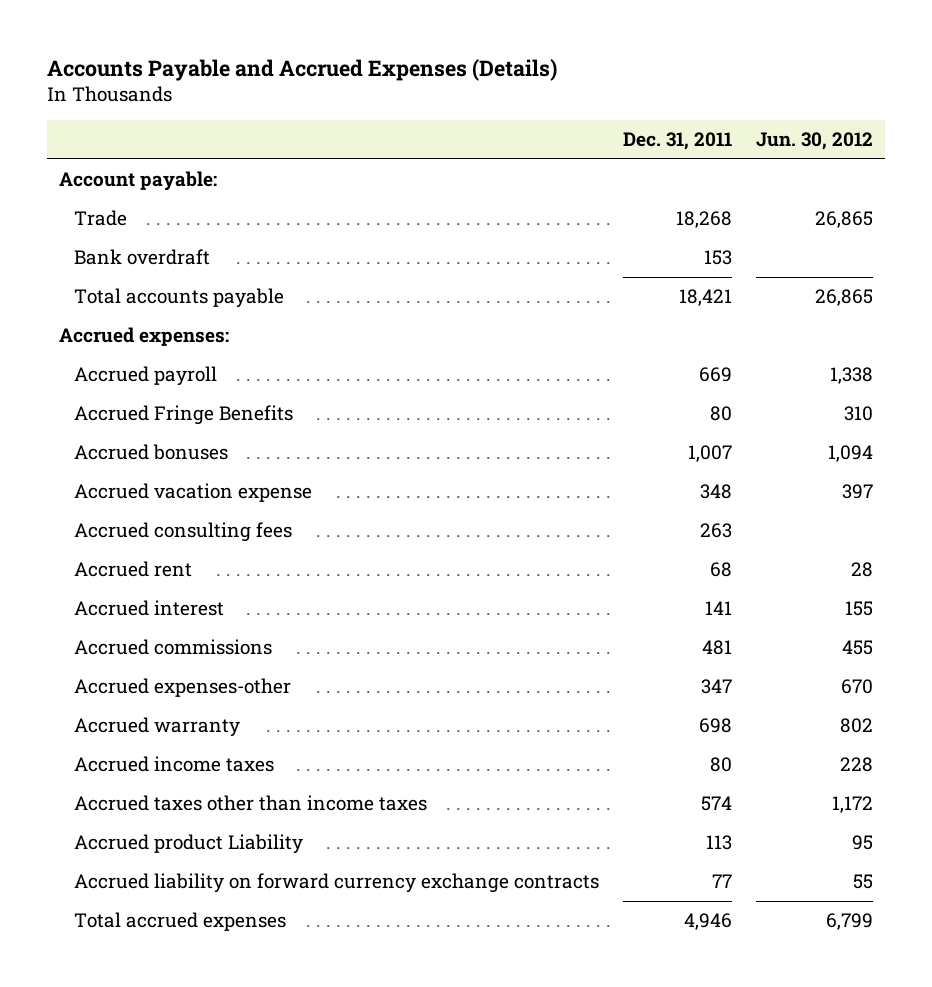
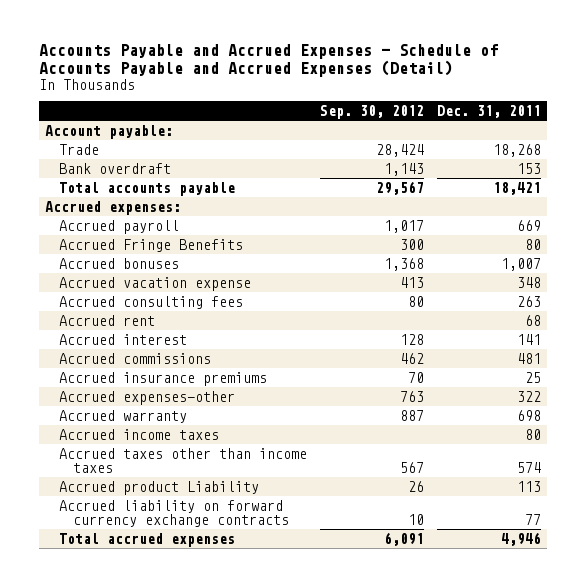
[46,59,557,82] Accounts Payable and Accrued Expenses (Details) -> [38,44,498,78] Accounts Payable and Accrued Expenses - Schedule of Accounts Payable and Accrued Expenses (Detail)
[756,132,874,151] Jun. 30, 2012 -> none
none -> [320,104,425,119] Sep. 30, 2012
none -> [59,371,268,386] Accrued insurance premiums
[701,679,733,695] 347 -> [516,390,541,402] 322

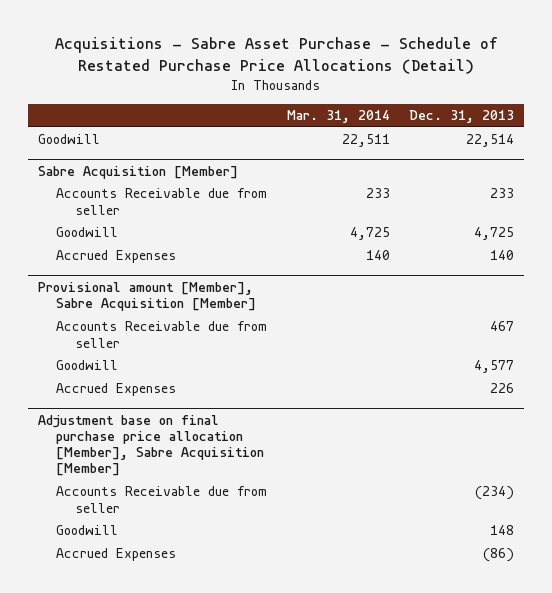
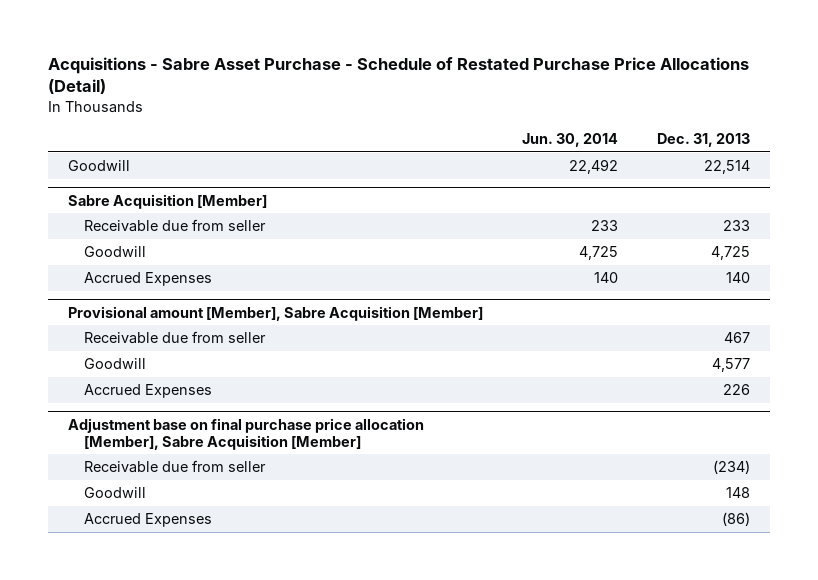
[286,110,390,124] Mar. 31, 2014 -> none
none -> [521,132,618,147] Jun. 30, 2014
[56,188,268,215] Accounts Receivable due from seller -> [84,219,267,233] Receivable due from seller
[56,321,268,348] Accounts Receivable due from seller -> [84,331,267,345] Receivable due from seller
[56,486,268,513] Accounts Receivable due from seller -> [84,460,267,474] Receivable due from seller

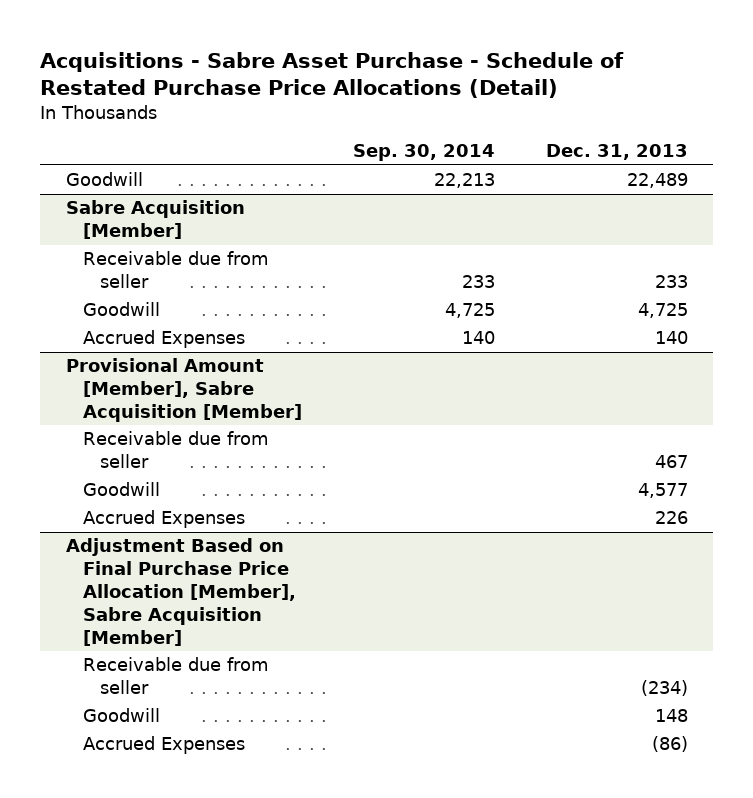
[521,132,618,147] Jun. 30, 2014 -> none
none -> [352,144,495,162] Sep. 30, 2014
[704,160,751,175] 22,514 -> [626,173,688,189] 22,489
[67,305,483,321] Provisional amount [Member], Sabre Acquisition [Member] -> [65,358,302,423] Provisional Amount [Member], Sabre Acquisition [Member]
[67,417,424,450] Adjustment base on final purchase price allocation [Member], Sabre Acquisition [Member] -> [65,538,296,646] Adjustment Based on Final Purchase Price Allocation [Member], Sabre Acquisition [Member]

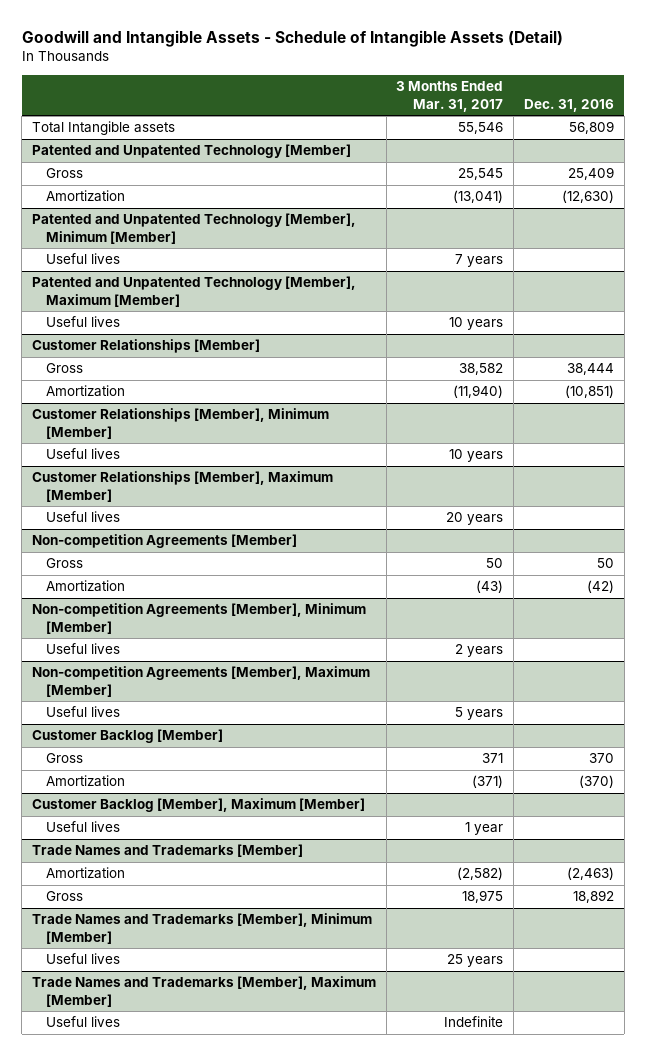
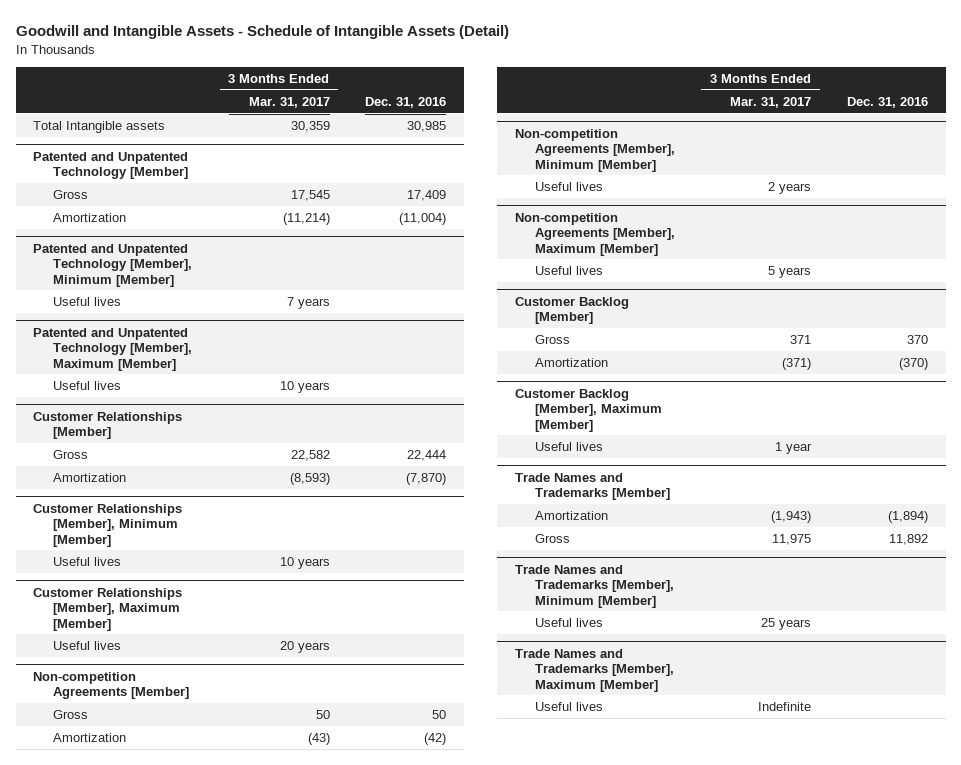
[458,122,504,135] 55,546 -> [290,120,330,132] 30,359
[568,121,614,135] 56,809 -> [407,120,447,132] 30,985
[458,168,504,181] 25,545 -> [290,189,330,201] 17,545
[567,167,614,181] 25,409 -> [407,189,447,201] 17,409
[453,190,504,204] (13,041) -> [282,212,330,225] (11,214)
[561,190,614,204] (12,630) -> [399,212,447,225] (11,004)
[459,363,504,376] 38,582 -> [290,449,330,461] 22,582
[566,363,614,376] 38,444 -> [407,449,447,461] 22,444
[453,385,504,399] (11,940) -> [289,472,330,485] (8,593)
[564,385,614,399] (10,851) -> [406,472,447,485] (7,870)
[457,867,504,881] (2,582) -> [771,510,812,523] (1,943)
[566,867,614,881] (2,463) -> [887,510,928,523] (1,894)
[462,890,504,904] 18,975 -> [772,533,812,545] 11,975
[572,890,614,904] 18,892 -> [888,533,928,545] 11,892

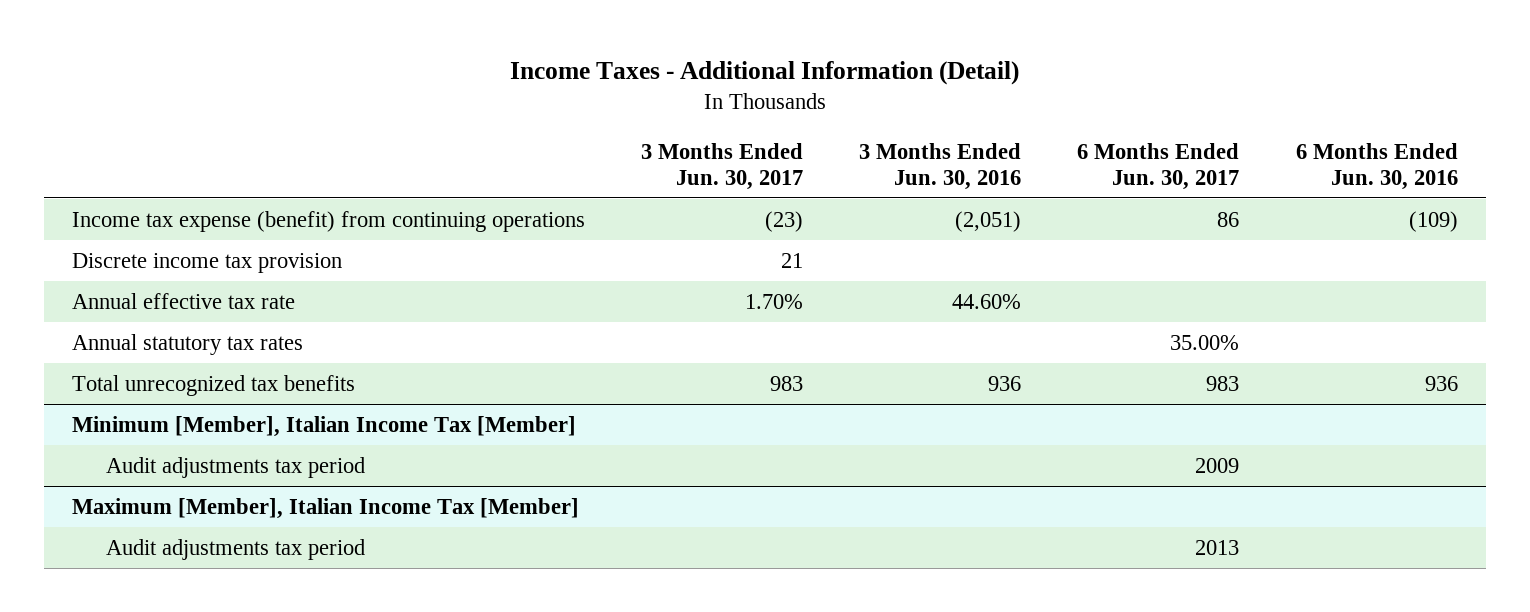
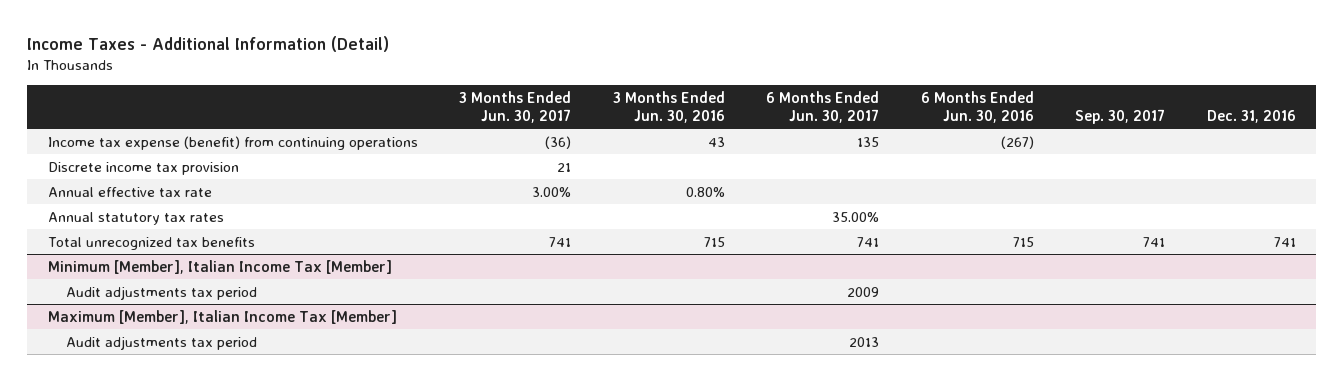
none -> [1075,108,1166,124] Sep. 30, 2017
none -> [1206,109,1296,123] Dec. 31, 2016
[765,210,804,232] (23) -> [545,135,572,149] (36)
[955,210,1022,232] (2,051) -> [707,136,725,147] 43
[1217,211,1240,227] 86 -> [857,136,880,147] 135
[1408,210,1458,232] (109) -> [1000,135,1034,149] (267)
[745,293,804,309] 1.70% -> [532,186,572,197] 3.00%
[952,293,1022,309] 44.60% -> [685,186,725,197] 0.80%
[770,375,804,391] 983 -> [549,236,572,247] 741
[988,375,1022,391] 936 -> [703,236,725,247] 715
[1206,375,1240,391] 983 -> [857,236,880,247] 741
[1424,375,1458,391] 936 -> [1012,236,1034,247] 715

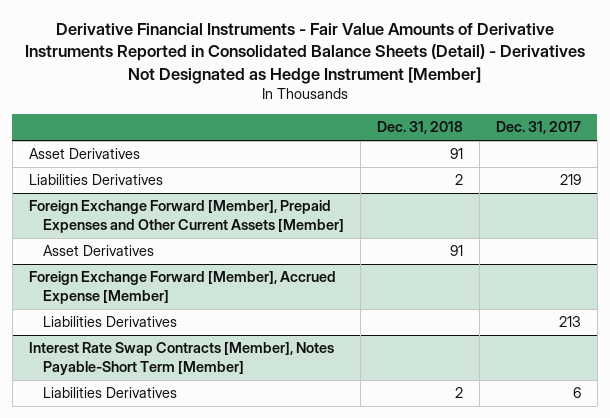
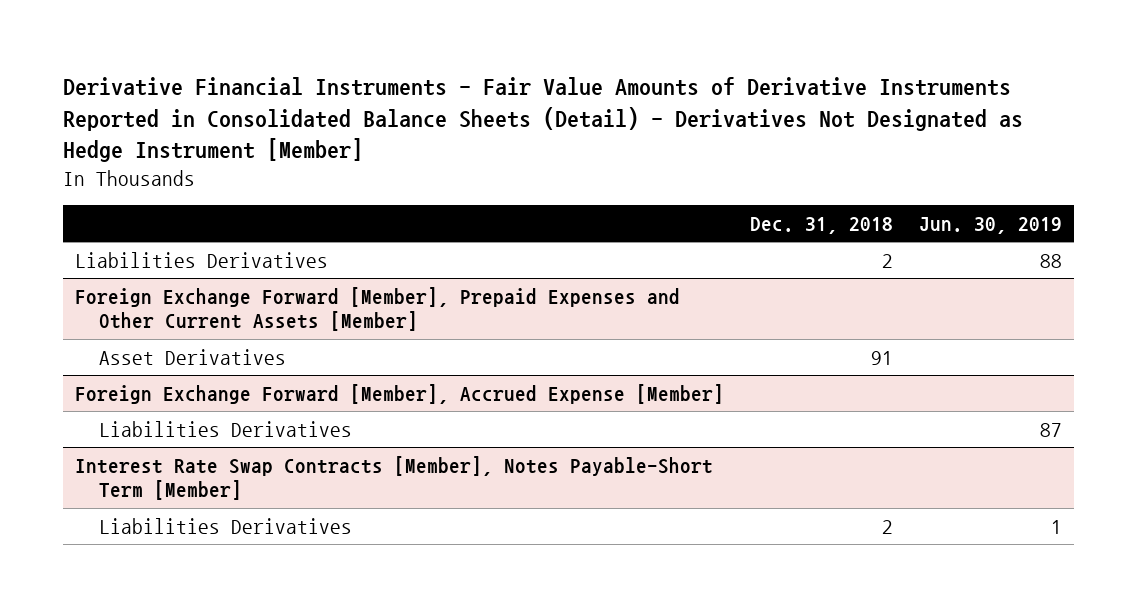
[495,121,581,135] Dec. 31, 2017 -> none
none -> [918,216,1062,234] Jun. 30, 2019
[28,148,140,160] Asset Derivatives -> none

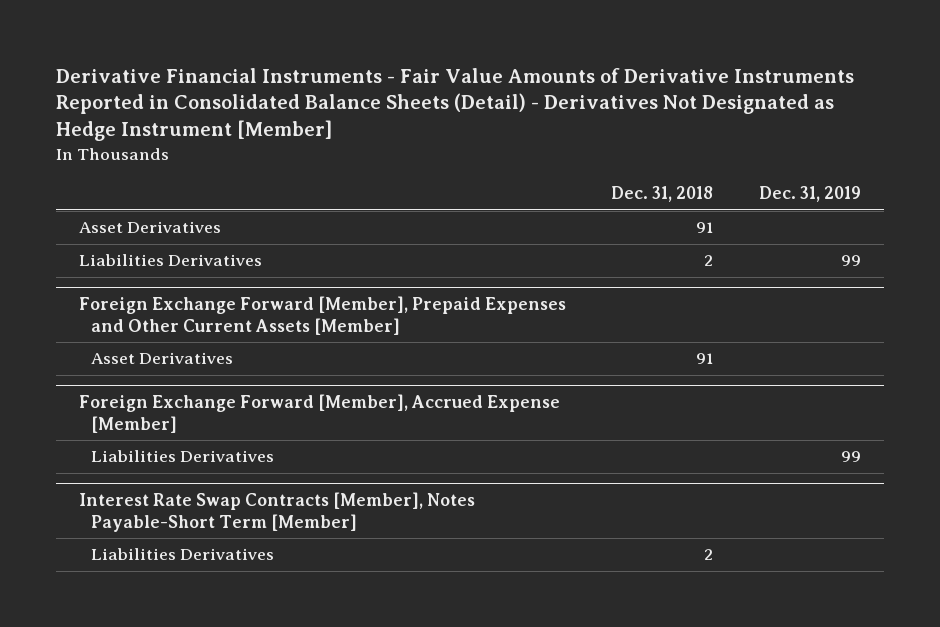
[918,216,1062,234] Jun. 30, 2019 -> none
none -> [759,186,862,203] Dec. 31, 2019
none -> [78,221,221,234] Asset Derivatives

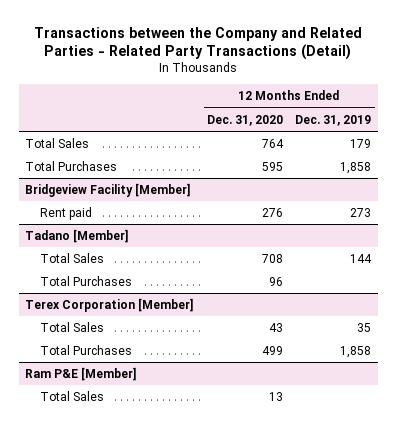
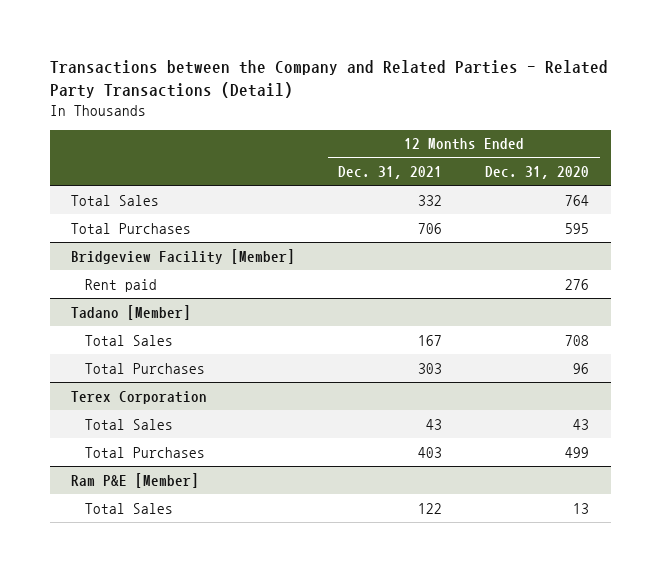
[295,114,372,126] Dec. 31, 2019 -> none
none -> [338,165,443,179] Dec. 31, 2021
[25,297,195,312] Terex Corporation [Member] -> [71,390,208,404] Terex Corporation

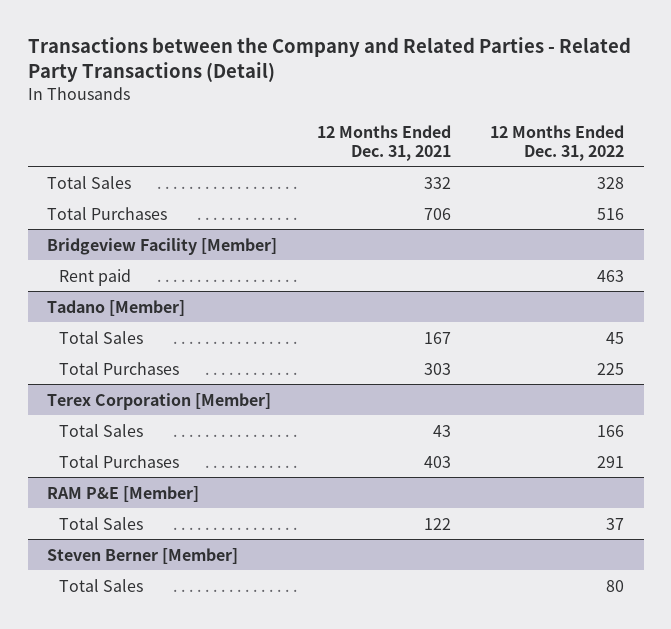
[485,165,590,179] Dec. 31, 2020 -> none
none -> [489,124,624,161] 12 Months Ended Dec. 31, 2022
[71,390,208,404] Terex Corporation -> [47,392,272,410] Terex Corporation [Member]
[71,472,200,488] Ram P&E [Member] -> [47,485,200,502] RAM P&E [Member]
none -> [47,547,239,564] Steven Berner [Member]
none -> [59,578,144,592] Total Sales

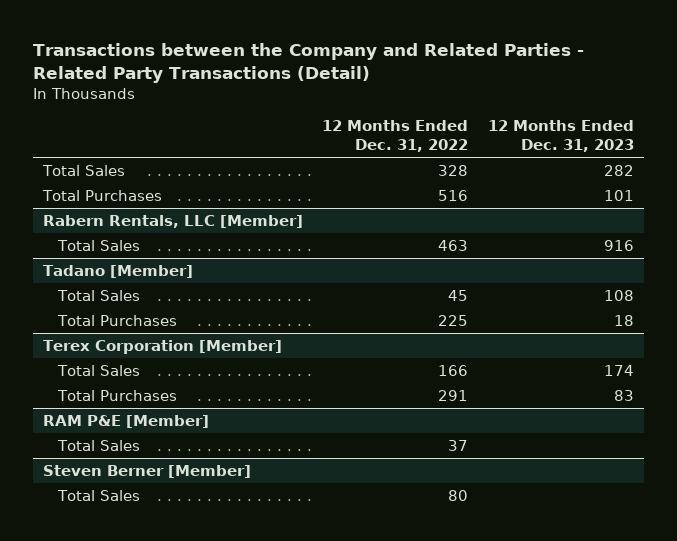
[316,124,451,161] 12 Months Ended Dec. 31, 2021 -> none
none -> [487,120,634,153] 12 Months Ended Dec. 31, 2023
[47,237,278,255] Bridgeview Facility [Member] -> none
none -> [42,214,303,228] Rabern Rentals, LLC [Member]
[59,268,132,286] Rent paid -> [56,239,140,251] Total Sales

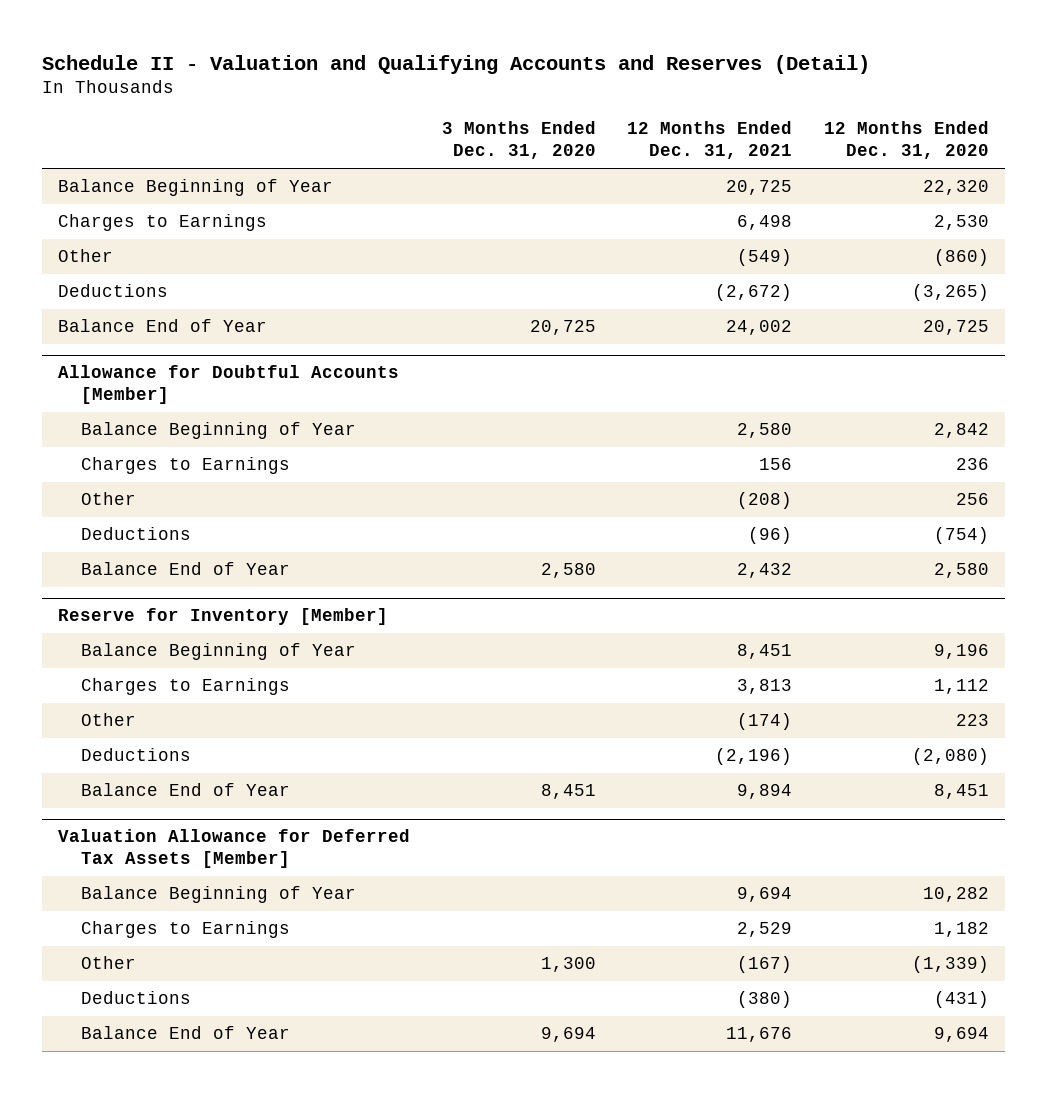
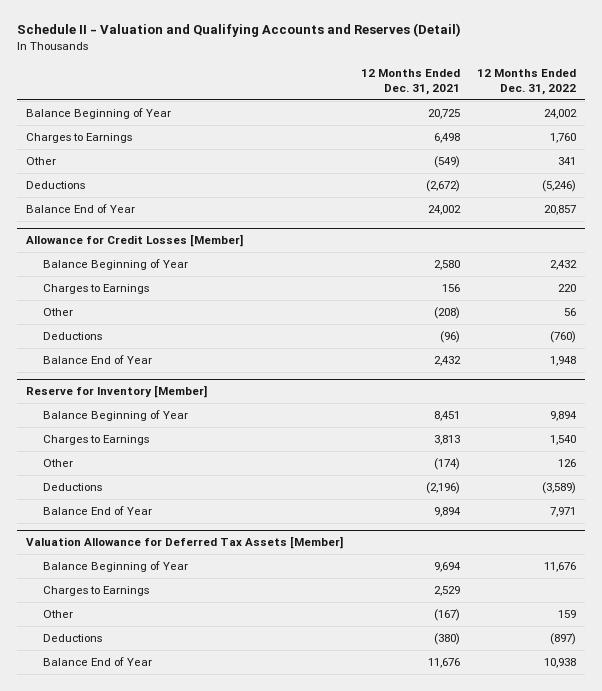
[441,121,596,160] 3 Months Ended Dec. 31, 2020 -> none
[823,121,989,160] 12 Months Ended Dec. 31, 2020 -> none
none -> [477,69,577,95] 12 Months Ended Dec. 31, 2022
[58,365,400,405] Allowance for Doubtful Accounts [Member] -> [25,234,243,248] Allowance for Credit Losses [Member]

